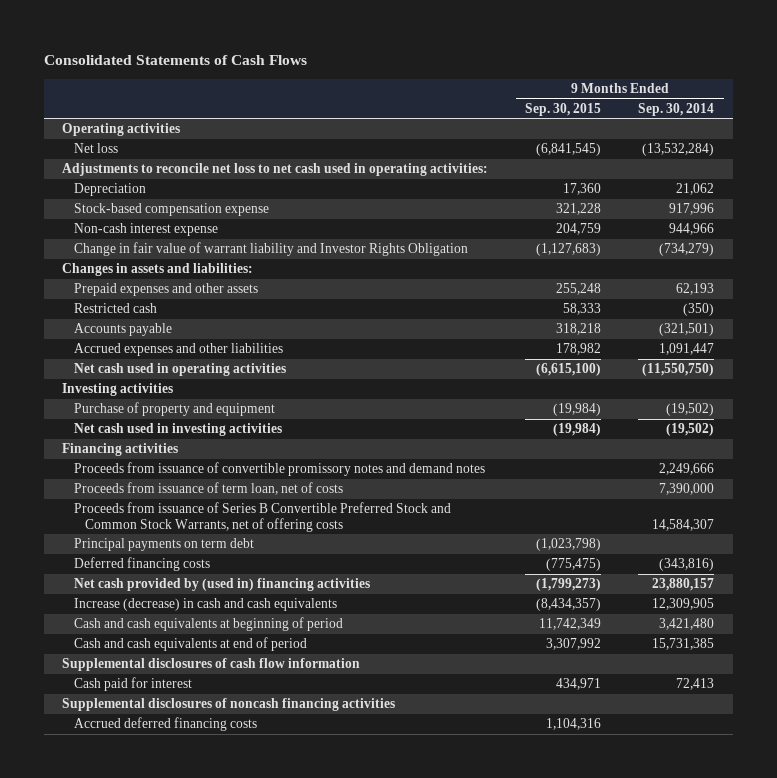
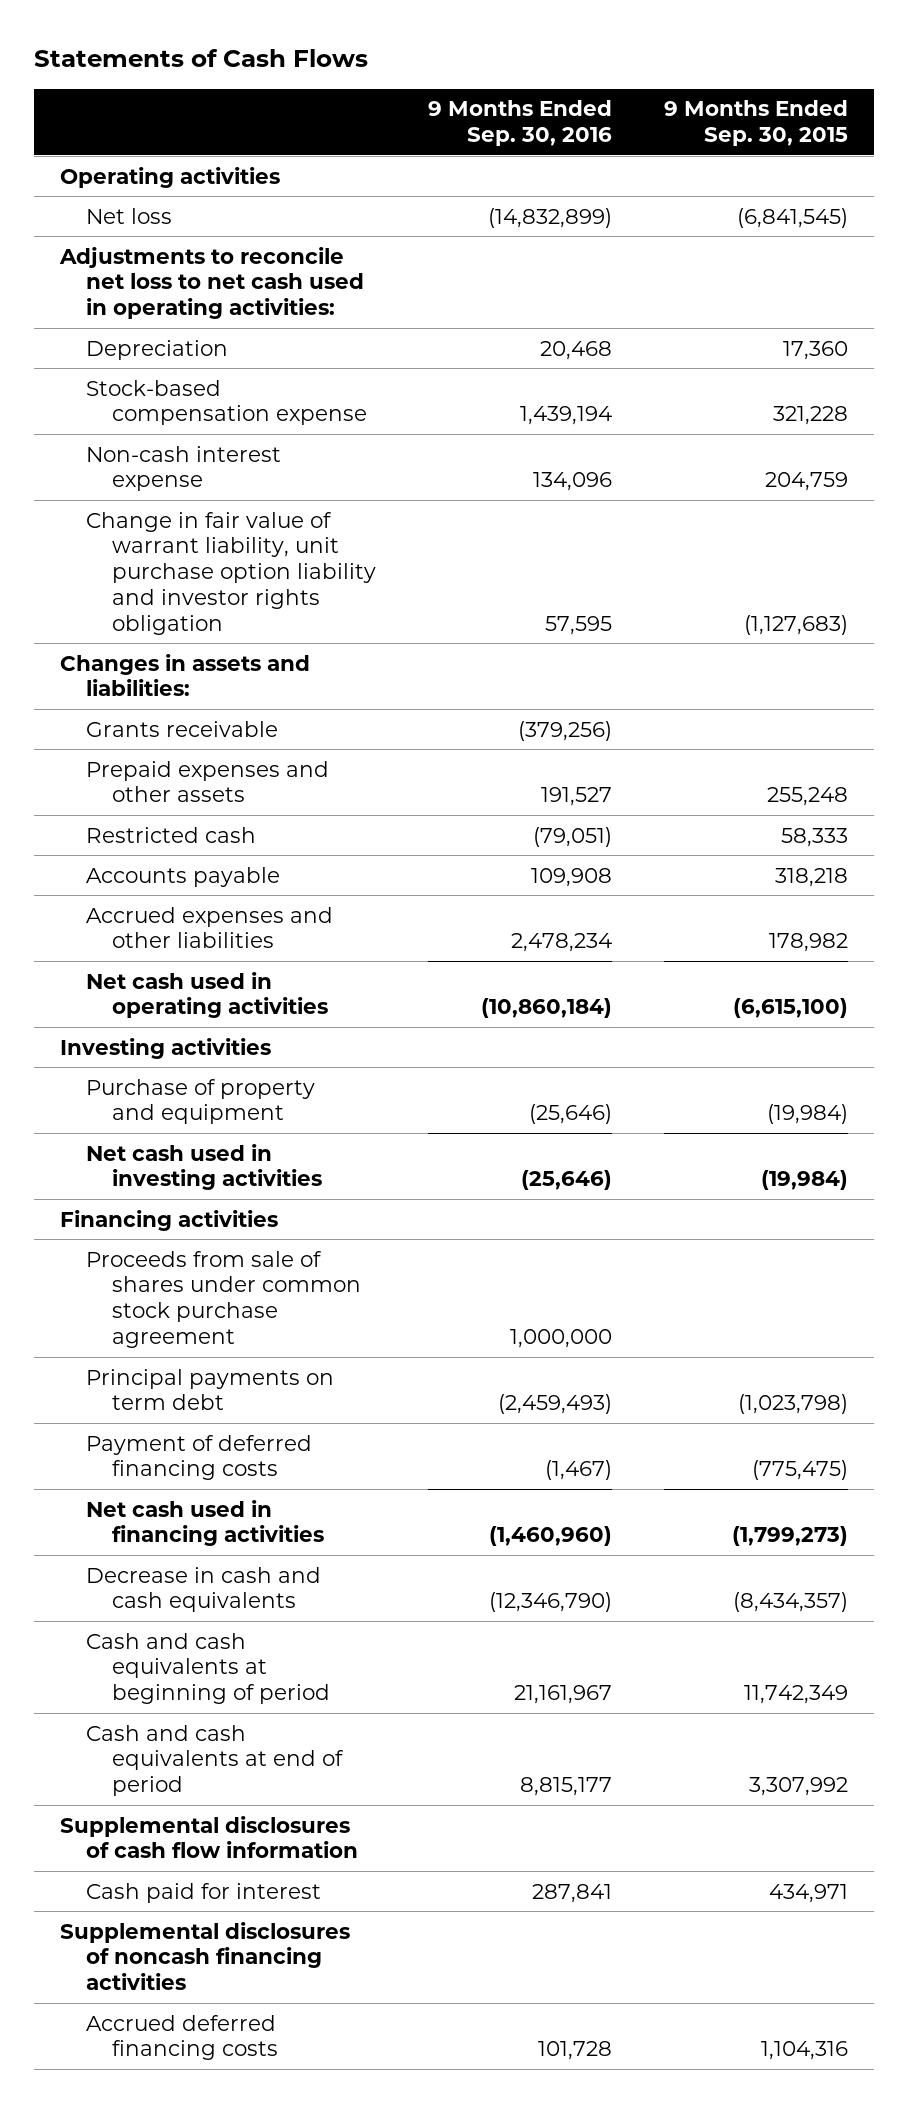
[43,55,307,66] Consolidated Statements of Cash Flows -> [33,49,368,68] Statements of Cash Flows
[638,102,715,116] Sep. 30, 2014 -> none
none -> [428,100,613,146] 9 Months Ended Sep. 30, 2016
[73,242,468,257] Change in fair value of warrant liability and Investor Rights Obligation -> [86,511,377,635] Change in fair value of warrant liability, unit purchase option liability and investor rights obligation
none -> [86,720,279,737] Grants receivable
[73,462,485,477] Proceeds from issuance of convertible promissory notes and demand notes -> none
[73,482,343,496] Proceeds from issuance of term loan, net of costs -> none
[73,502,451,532] Proceeds from issuance of Series B Convertible Preferred Stock and Common Stock Warrants, net of offering costs -> none
none -> [86,1250,362,1349] Proceeds from sale of shares under common stock purchase agreement
[73,557,210,572] Deferred financing costs -> [86,1434,313,1481] Payment of deferred financing costs
[73,578,370,592] Net cash provided by (used in) financing activities -> [86,1499,325,1547] Net cash used in financing activities
[73,598,337,612] Increase (decrease) in cash and cash equivalents -> [86,1566,322,1613] Decrease in cash and cash equivalents

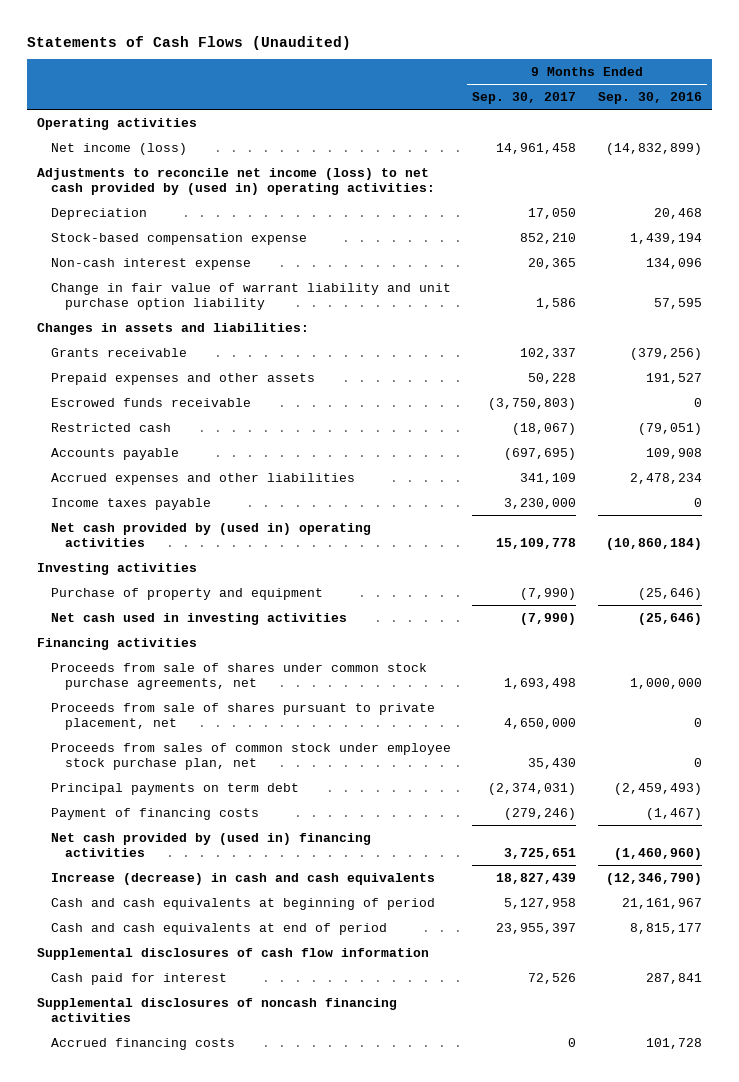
[33,49,368,68] Statements of Cash Flows -> [26,35,351,50] Statements of Cash Flows (Unaudited)
[663,100,848,146] 9 Months Ended Sep. 30, 2015 -> none
none -> [472,92,577,105] Sep. 30, 2017
[86,207,173,224] Net loss -> [50,142,187,155] Net income (loss)
[58,246,365,320] Adjustments to reconcile net loss to net cash used in operating activities: -> [37,167,435,195] Adjustments to reconcile net income (loss) to net cash provided by (used in) operating activities:
[86,511,377,635] Change in fair value of warrant liability, unit purchase option liability and investor rights obligation -> [50,282,451,310] Change in fair value of warrant liability and unit purchase option liability
none -> [50,397,251,407] Escrowed funds receivable
none -> [50,497,211,510] Income taxes payable
[86,971,329,1019] Net cash used in operating activities -> [50,522,371,547] Net cash provided by (used in) operating activities
[86,1250,362,1349] Proceeds from sale of shares under common stock purchase agreement -> [50,662,427,690] Proceeds from sale of shares under common stock purchase agreements, net
none -> [50,702,435,730] Proceeds from sale of shares pursuant to private placement, net
none -> [50,742,451,770] Proceeds from sales of common stock under employee stock purchase plan, net
[86,1434,313,1481] Payment of deferred financing costs -> [50,807,259,820] Payment of financing costs
[86,1499,325,1547] Net cash used in financing activities -> [50,832,371,857] Net cash provided by (used in) financing activities
[86,1566,322,1613] Decrease in cash and cash equivalents -> [50,872,435,885] Increase (decrease) in cash and cash equivalents
[86,2014,279,2061] Accrued deferred financing costs -> [50,1037,235,1050] Accrued financing costs

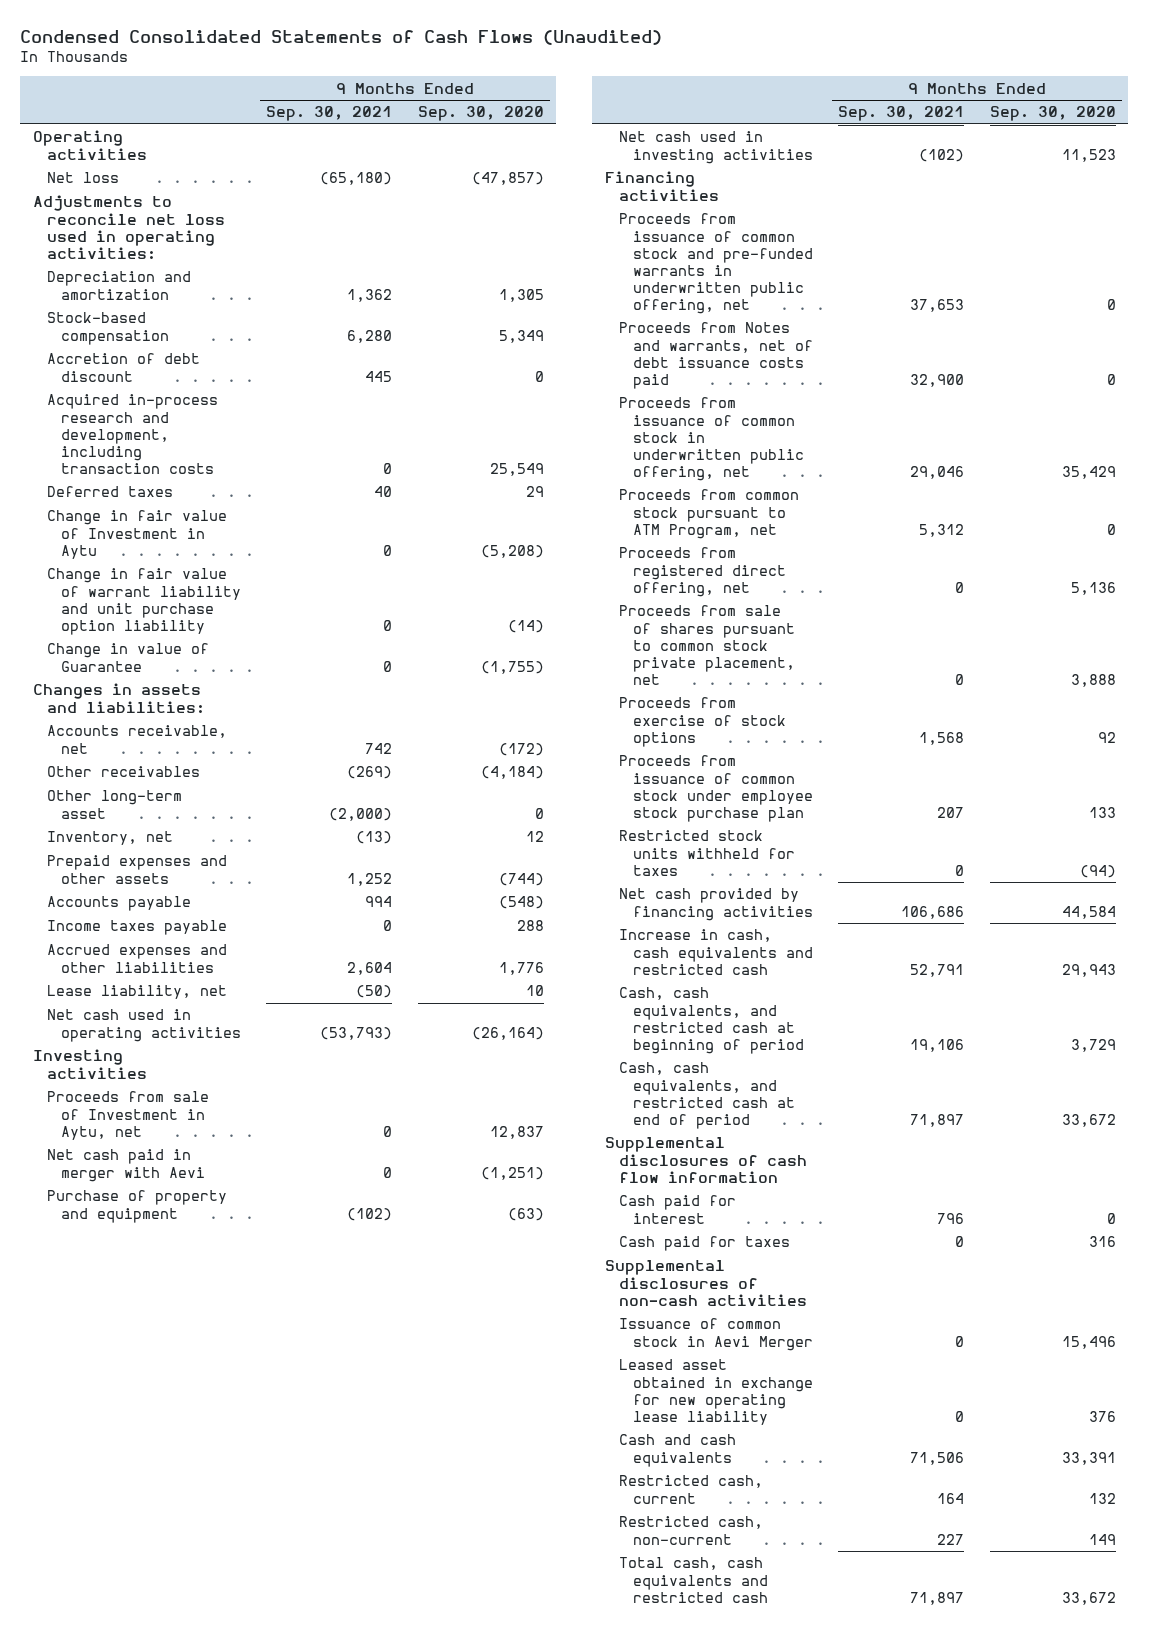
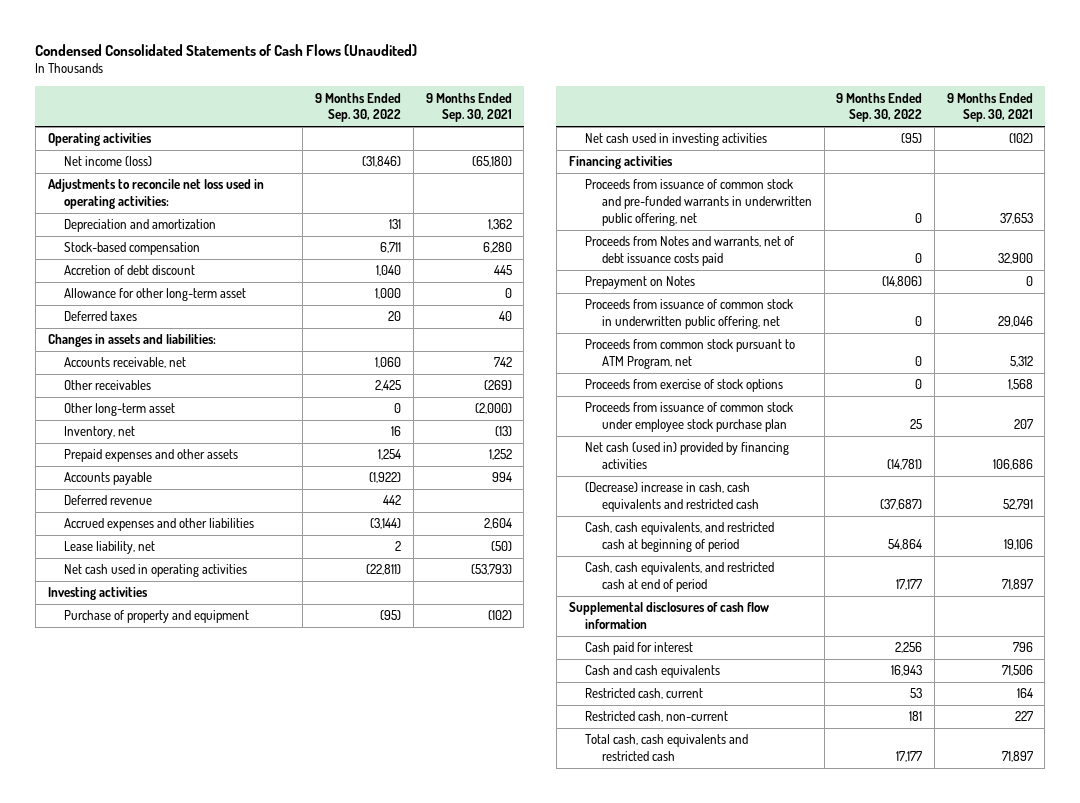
[417,106,544,122] Sep. 30, 2020 -> none
none -> [315,92,402,123] 9 Months Ended Sep. 30, 2022
[46,172,119,184] Net loss -> [64,156,153,167] Net income (loss)
[46,394,218,474] Acquired in-process research and development, including transaction costs -> none
none -> [64,288,247,302] Allowance for other long-term asset
[46,510,227,559] Change in fair value of Investment in Aytu -> none
[46,568,241,635] Change in fair value of warrant liability and unit purchase option liability -> none
[46,643,209,672] Change in value of Guarantee -> none
[46,920,227,936] Income taxes payable -> none
none -> [64,495,153,506] Deferred revenue
[46,1091,209,1140] Proceeds from sale of Investment in Aytu, net -> none
[46,1149,205,1182] Net cash paid in merger with Aevi -> none
none -> [585,276,696,290] Prepayment on Notes
[618,547,786,597] Proceeds from registered direct offering, net -> none
[618,605,795,685] Proceeds from sale of shares pursuant to common stock private placement, net -> none
[618,830,795,876] Restricted stock units withheld for taxes -> none
[618,888,813,921] Net cash provided by financing activities -> [585,442,790,470] Net cash (used in) provided by financing activities
[618,929,813,975] Increase in cash, cash equivalents and restricted cash -> [585,482,759,513] (Decrease) increase in cash, cash equivalents and restricted cash
[618,1236,790,1252] Cash paid for taxes -> none
[604,1260,807,1306] Supplemental disclosures of non-cash activities -> none
[618,1318,813,1351] Issuance of common stock in Aevi Merger -> none
[618,1359,813,1425] Leased asset obtained in exchange for new operating lease liability -> none

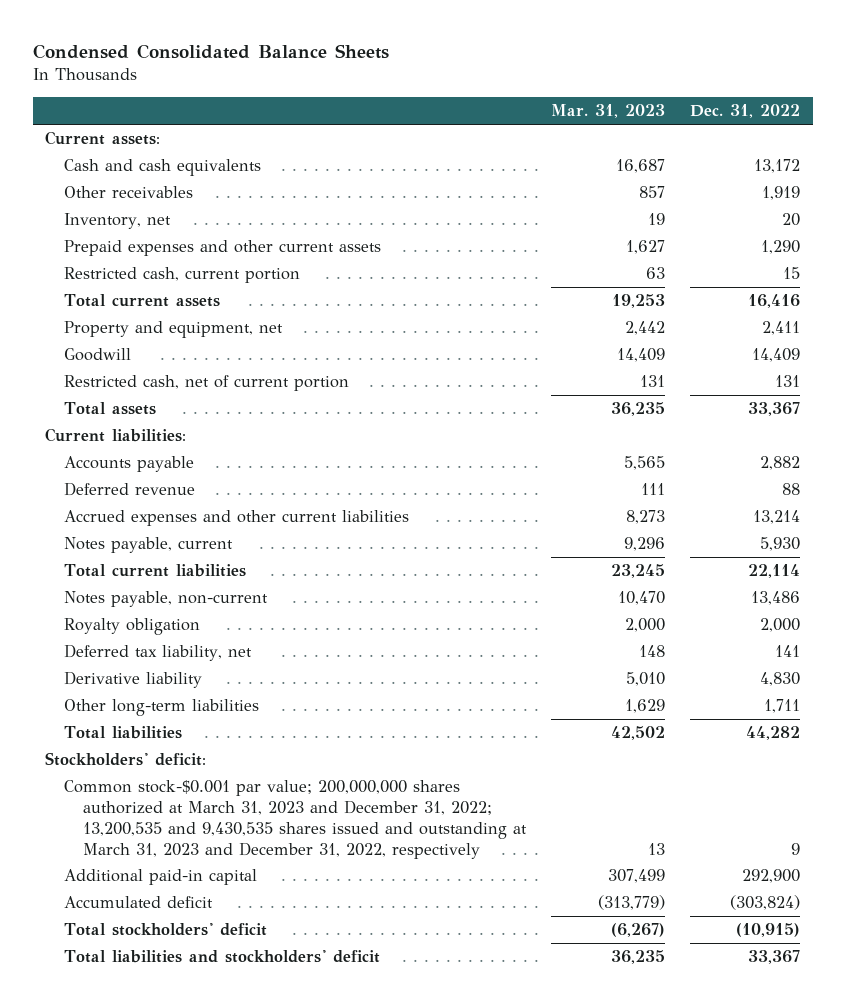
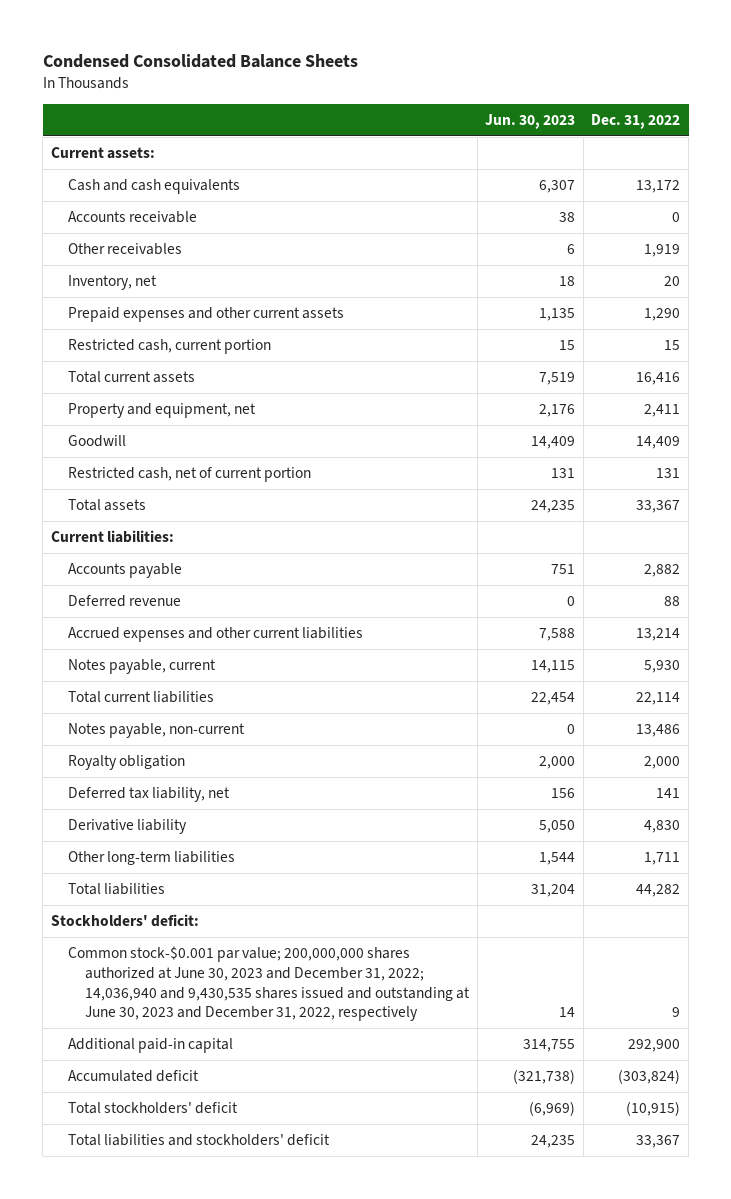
[551,104,666,119] Mar. 31, 2023 -> none
none -> [485,114,576,130] Jun. 30, 2023
none -> [67,211,197,224] Accounts receivable
[64,780,528,859] Common stock-$0.001 par value; 200,000,000 shares authorized at March 31, 2023 and December 31, 2022; 13,200,535 and 9,430,535 shares issued and outstanding at March 31, 2023 and December 31, 2022, respectively -> [67,946,470,1022] Common stock-$0.001 par value; 200,000,000 shares authorized at June 30, 2023 and December 31, 2022; 14,036,940 and 9,430,535 shares issued and outstanding at June 30, 2023 and December 31, 2022, respectively

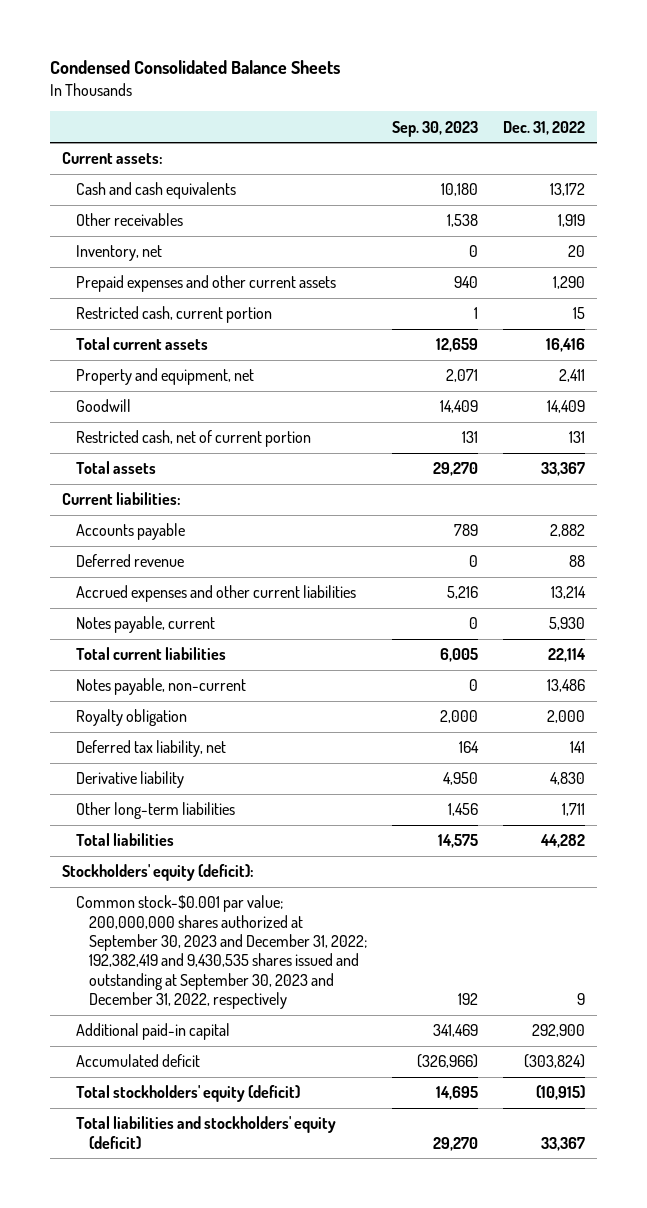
[485,114,576,130] Jun. 30, 2023 -> none
none -> [391,120,478,137] Sep. 30, 2023
[67,211,197,224] Accounts receivable -> none
[50,914,199,928] Stockholders' deficit: -> [62,864,255,882] Stockholders' equity (deficit):
[67,946,470,1022] Common stock-$0.001 par value; 200,000,000 shares authorized at June 30, 2023 and December 31, 2022; 14,036,940 and 9,430,535 shares issued and outstanding at June 30, 2023 and December 31, 2022, respectively -> [75,895,368,1010] Common stock-$0.001 par value; 200,000,000 shares authorized at September 30, 2023 and December 31, 2022; 192,382,419 and 9,430,535 shares issued and outstanding at September 30, 2023 and December 31, 2022, respectively
[67,1102,238,1115] Total stockholders' deficit -> [75,1085,300,1103] Total stockholders' equity (deficit)
[67,1134,330,1147] Total liabilities and stockholders' deficit -> [75,1116,336,1149] Total liabilities and stockholders' equity (deficit)

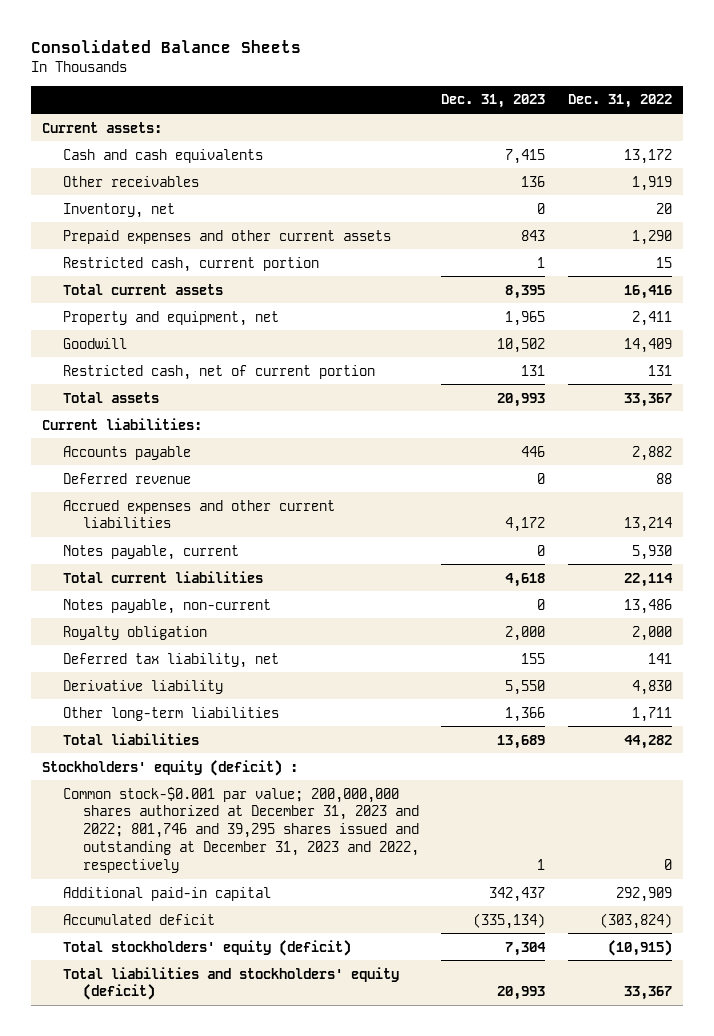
[49,60,340,75] Condensed Consolidated Balance Sheets -> [30,39,301,53] Consolidated Balance Sheets
[391,120,478,137] Sep. 30, 2023 -> none
none -> [441,94,546,109] Dec. 31, 2023
[62,864,255,882] Stockholders' equity (deficit): -> [42,759,299,776] Stockholders' equity (deficit) :
[75,895,368,1010] Common stock-$0.001 par value; 200,000,000 shares authorized at September 30, 2023 and December 31, 2022; 192,382,419 and 9,430,535 shares issued and outstanding at September 30, 2023 and December 31, 2022, respectively -> [62,786,419,873] Common stock-$0.001 par value; 200,000,000 shares authorized at December 31, 2023 and 2022; 801,746 and 39,295 shares issued and outstanding at December 31, 2023 and 2022, respectively
[576,993,585,1006] 9 -> [663,858,672,870] 0
[531,1024,585,1038] 292,900 -> [615,886,672,902] 292,909

